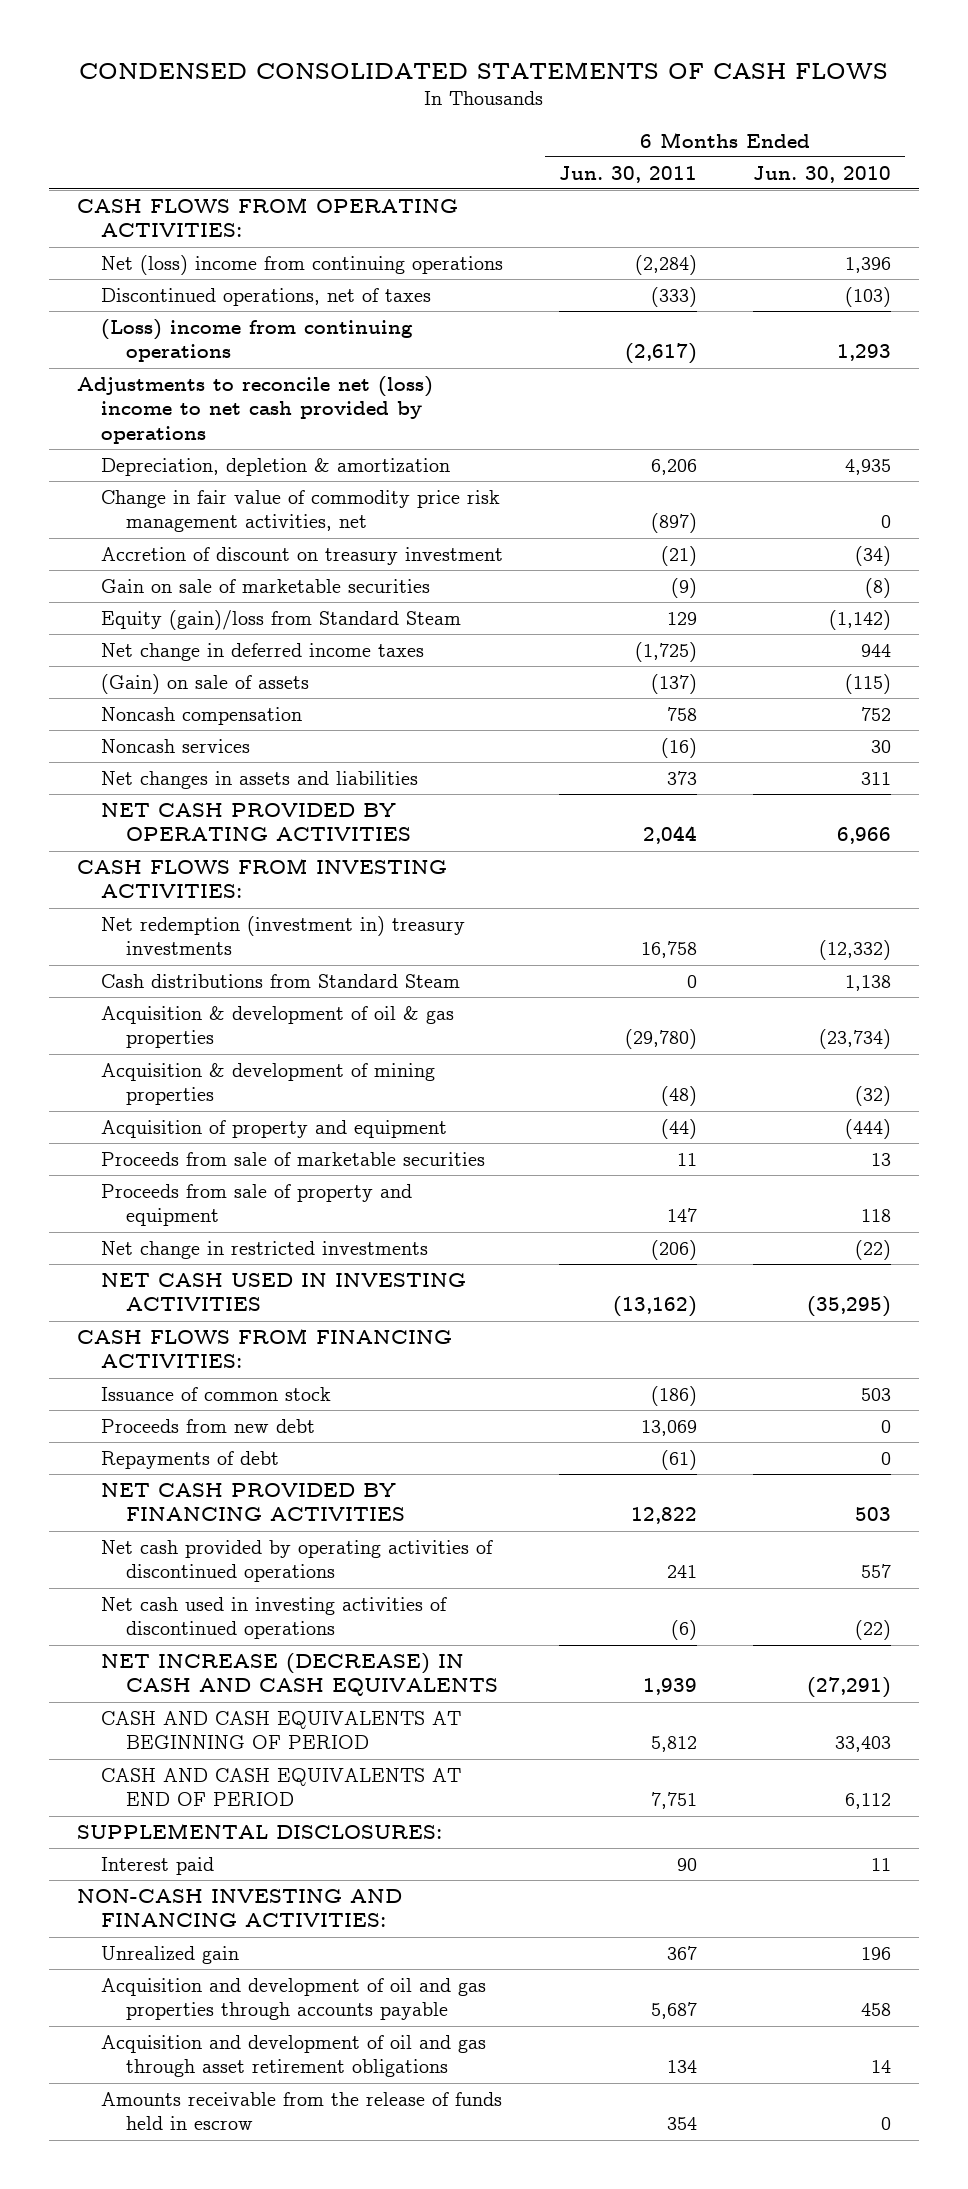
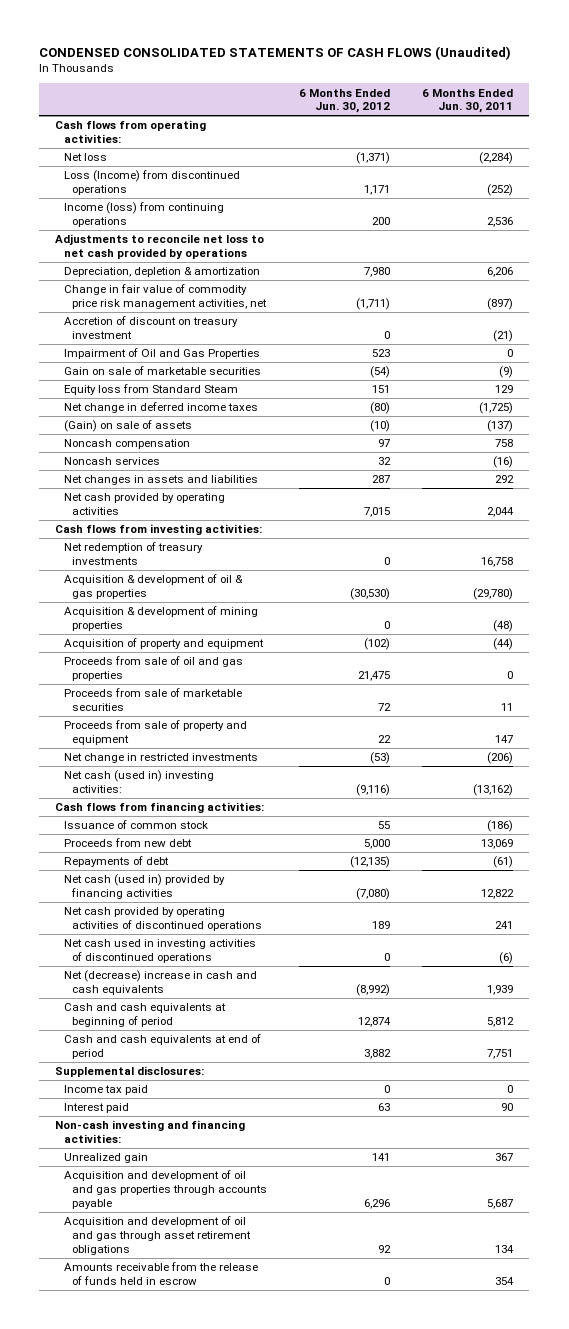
[78,62,888,80] CONDENSED CONSOLIDATED STATEMENTS OF CASH FLOWS -> [39,45,512,60] CONDENSED CONSOLIDATED STATEMENTS OF CASH FLOWS (Unaudited)
[752,165,891,183] Jun. 30, 2010 -> none
none -> [299,88,391,114] 6 Months Ended Jun. 30, 2012
[76,196,458,238] CASH FLOWS FROM OPERATING ACTIVITIES: -> [55,120,207,143] Cash flows from operating activities:
[101,254,504,275] Net (loss) income from continuing operations -> [63,153,107,162] Net loss
[101,287,432,306] Discontinued operations, net of taxes -> [63,170,240,195] Loss (Income) from discontinued operations
[651,286,698,307] (333) -> [487,183,514,196] (252)
[101,318,414,363] (Loss) income from continuing operations -> [63,202,224,227] Income (loss) from continuing operations
[625,343,698,365] (2,617) -> [487,216,514,227] 2,536
[76,375,433,444] Adjustments to reconcile net (loss) income to net cash provided by operations -> [55,234,265,259] Adjustments to reconcile net loss to net cash provided by operations
none -> [63,348,260,360] Impairment of Oil and Gas Properties
[101,609,462,630] Equity (gain)/loss from Standard Steam -> [63,384,238,396] Equity loss from Standard Steam
[101,973,461,988] Cash distributions from Standard Steam -> none
[667,770,698,785] 373 -> [495,475,515,484] 292
[101,802,411,842] NET CASH PROVIDED BY OPERATING ACTIVITIES -> [63,493,225,515] Net cash provided by operating activities
[76,857,447,899] CASH FLOWS FROM INVESTING ACTIVITIES: -> [55,524,263,536] Cash flows from investing activities:
[101,915,466,956] Net redemption (investment in) treasury investments -> [63,542,203,565] Net redemption of treasury investments
none -> [63,656,243,681] Proceeds from sale of oil and gas properties
[101,1272,467,1312] NET CASH USED IN INVESTING ACTIVITIES -> [63,770,214,793] Net cash (used in) investing activities:
[76,1327,452,1369] CASH FLOWS FROM FINANCING ACTIVITIES: -> [55,802,265,814] Cash flows from financing activities:
[101,1482,405,1522] NET CASH PROVIDED BY FINANCING ACTIVITIES -> [63,874,225,899] Net cash (used in) provided by financing activities
[101,1652,498,1697] NET INCREASE (DECREASE) IN CASH AND CASH EQUIVALENTS -> [63,970,257,995] Net (decrease) increase in cash and cash equivalents
[101,1710,462,1750] CASH AND CASH EQUIVALENTS AT BEGINNING OF PERIOD -> [63,1003,226,1027] Cash and cash equivalents at beginning of period
[101,1767,462,1807] CASH AND CASH EQUIVALENTS AT END OF PERIOD -> [63,1034,261,1059] Cash and cash equivalents at end of period
[76,1822,442,1839] SUPPLEMENTAL DISCLOSURES: -> [55,1066,205,1078] Supplemental disclosures:
none -> [63,1085,148,1096] Income tax paid
[76,1888,402,1928] NON-CASH INVESTING AND FINANCING ACTIVITIES: -> [55,1120,246,1143] Non-cash investing and financing activities:

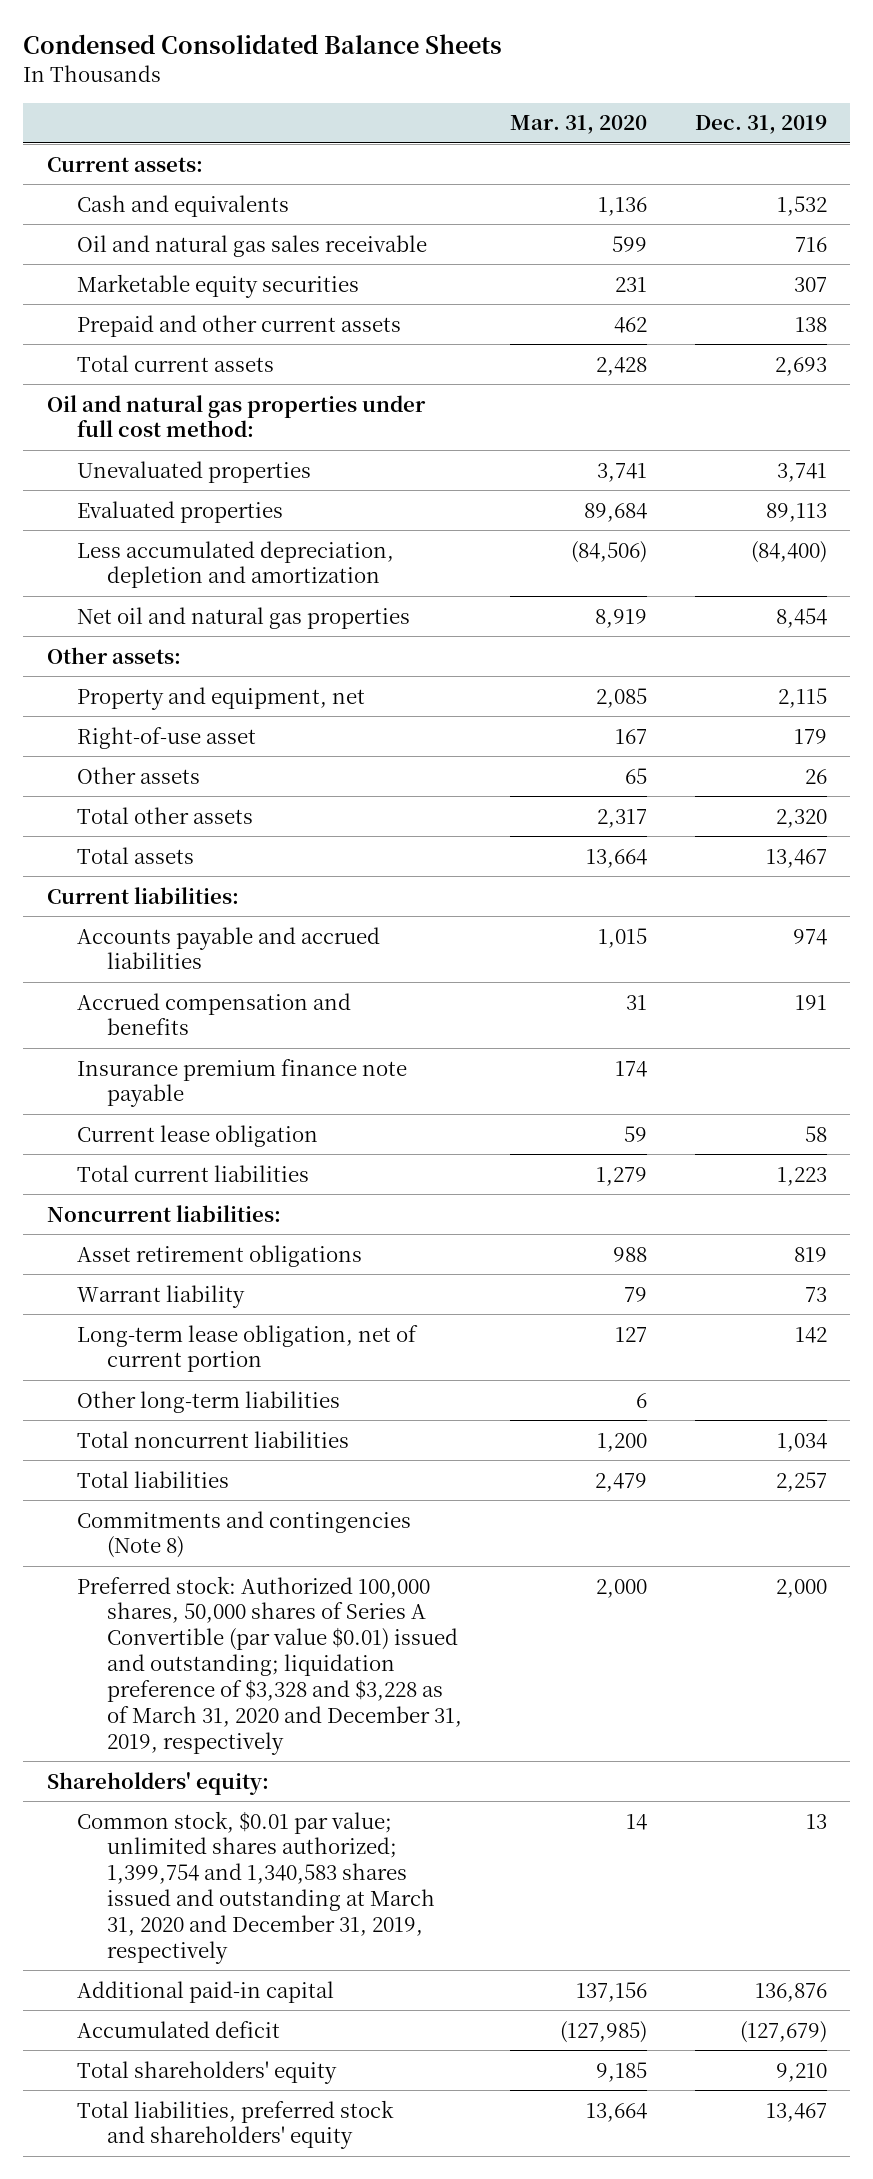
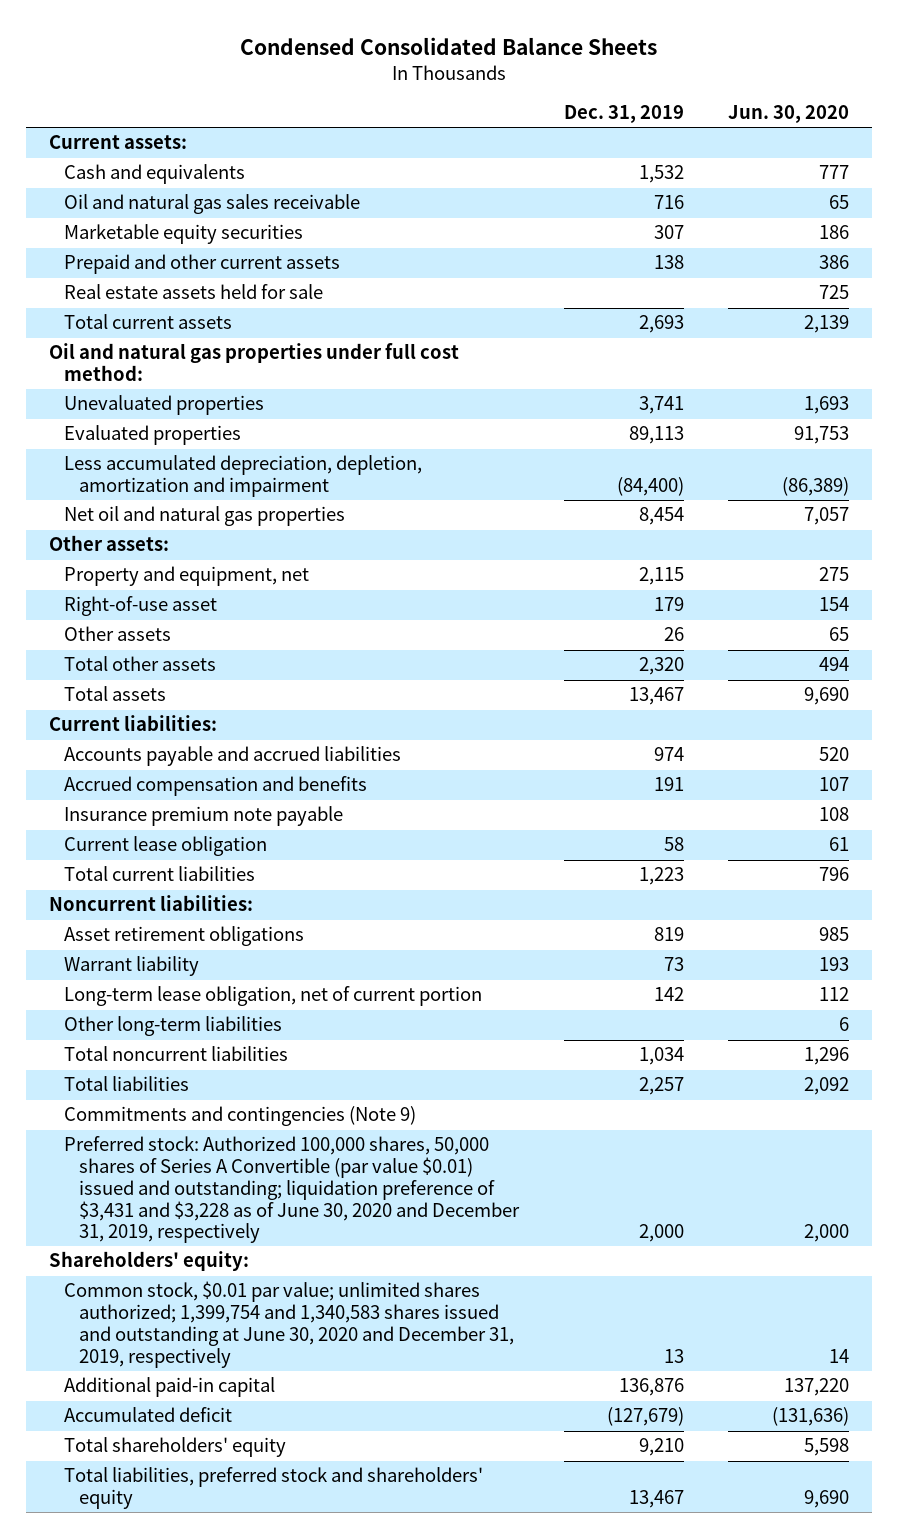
[509,115,647,135] Mar. 31, 2020 -> none
none -> [728,105,850,124] Jun. 30, 2020
none -> [63,284,323,300] Real estate assets held for sale
[76,540,394,589] Less accumulated depreciation, depletion and amortization -> [63,455,422,498] Less accumulated depreciation, depletion, amortization and impairment
[76,1058,407,1108] Insurance premium finance note payable -> [63,806,343,827] Insurance premium note payable
[76,1510,411,1559] Commitments and contingencies (Note 8) -> [63,1106,416,1127] Commitments and contingencies (Note 9)
[76,1575,463,1755] Preferred stock: Authorized 100,000 shares, 50,000 shares of Series A Convertible (par value $0.01) issued and outstanding; liquidation preference of $3,328 and $3,228 as of March 31, 2020 and December 31, 2019, respectively -> [63,1136,520,1244] Preferred stock: Authorized 100,000 shares, 50,000 shares of Series A Convertible (par value $0.01) issued and outstanding; liquidation preference of $3,431 and $3,228 as of June 30, 2020 and December 31, 2019, respectively
[76,1810,436,1964] Common stock, $0.01 par value; unlimited shares authorized; 1,399,754 and 1,340,583 shares issued and outstanding at March 31, 2020 and December 31, 2019, respectively -> [63,1281,514,1368] Common stock, $0.01 par value; unlimited shares authorized; 1,399,754 and 1,340,583 shares issued and outstanding at June 30, 2020 and December 31, 2019, respectively

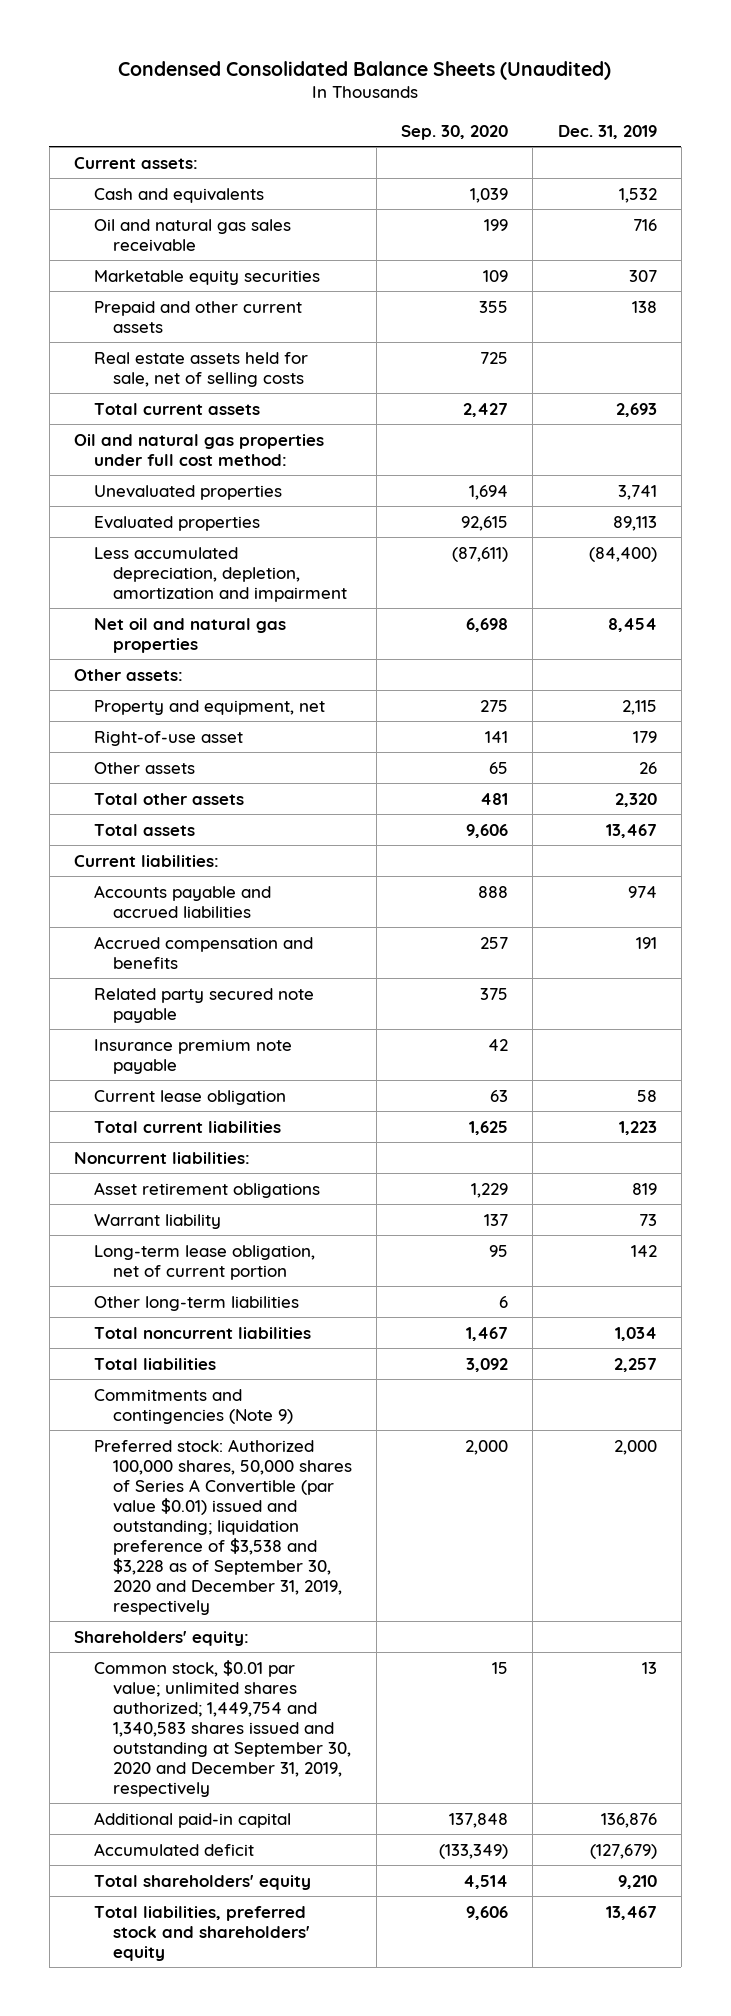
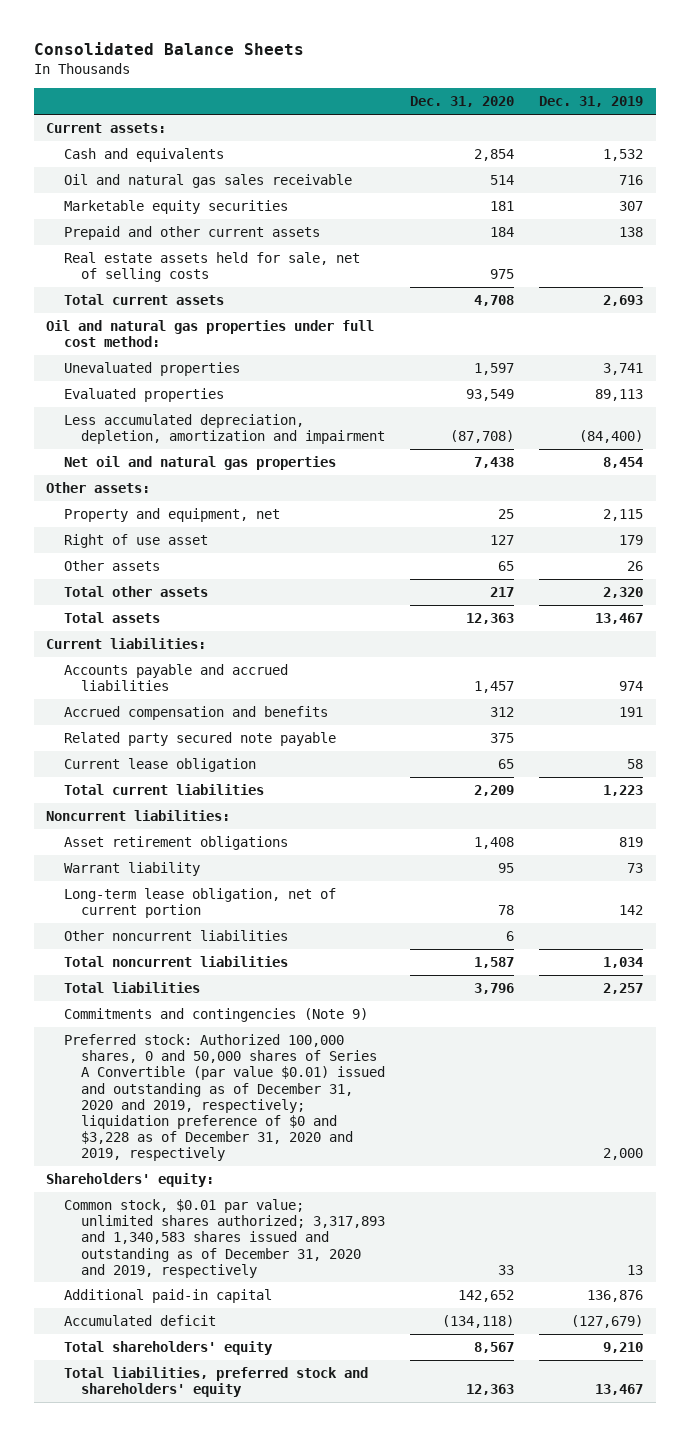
[118,60,612,80] Condensed Consolidated Balance Sheets (Unaudited) -> [33,42,304,56] Consolidated Balance Sheets
[401,124,509,140] Sep. 30, 2020 -> none
none -> [410,96,515,108] Dec. 31, 2020
[93,730,243,746] Right-of-use asset -> [63,533,208,548] Right of use asset
[93,1038,292,1074] Insurance premium note payable -> none
[93,1295,299,1311] Other long-term liabilities -> [63,929,288,941] Other noncurrent liabilities
[93,1438,352,1615] Preferred stock: Authorized 100,000 shares, 50,000 shares of Series A Convertible (par value $0.01) issued and outstanding; liquidation preference of $3,538 and $3,228 as of September 30, 2020 and December 31, 2019, respectively -> [63,1033,386,1162] Preferred stock: Authorized 100,000 shares, 0 and 50,000 shares of Series A Convertible (par value $0.01) issued and outstanding as of December 31, 2020 and 2019, respectively; liquidation preference of $0 and $3,228 as of December 31, 2020 and 2019, respectively
[93,1659,351,1797] Common stock, $0.01 par value; unlimited shares authorized; 1,449,754 and 1,340,583 shares issued and outstanding at September 30, 2020 and December 31, 2019, respectively -> [63,1198,386,1278] Common stock, $0.01 par value; unlimited shares authorized; 3,317,893 and 1,340,583 shares issued and outstanding as of December 31, 2020 and 2019, respectively

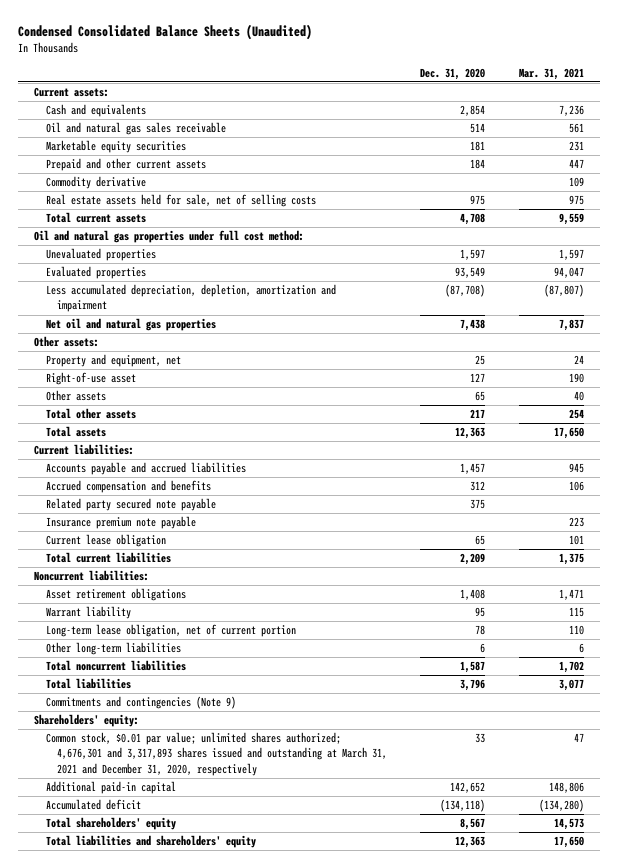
[33,42,304,56] Consolidated Balance Sheets -> [17,23,312,40] Condensed Consolidated Balance Sheets (Unaudited)
[539,96,644,108] Dec. 31, 2019 -> none
none -> [518,67,584,80] Mar. 31, 2021
none -> [45,176,146,190] Commodity derivative
[63,533,208,548] Right of use asset -> [45,372,136,386] Right-of-use asset
none -> [45,516,196,530] Insurance premium note payable
[63,929,288,941] Other noncurrent liabilities -> [45,642,181,656] Other long-term liabilities
[63,1033,386,1162] Preferred stock: Authorized 100,000 shares, 0 and 50,000 shares of Series A Convertible (par value $0.01) issued and outstanding as of December 31, 2020 and 2019, respectively; liquidation preference of $0 and $3,228 as of December 31, 2020 and 2019, respectively -> none
[63,1198,386,1278] Common stock, $0.01 par value; unlimited shares authorized; 3,317,893 and 1,340,583 shares issued and outstanding as of December 31, 2020 and 2019, respectively -> [45,732,387,776] Common stock, $0.01 par value; unlimited shares authorized; 4,676,301 and 3,317,893 shares issued and outstanding at March 31, 2021 and December 31, 2020, respectively
[63,1366,368,1398] Total liabilities, preferred stock and shareholders' equity -> [45,835,256,849] Total liabilities and shareholders' equity

